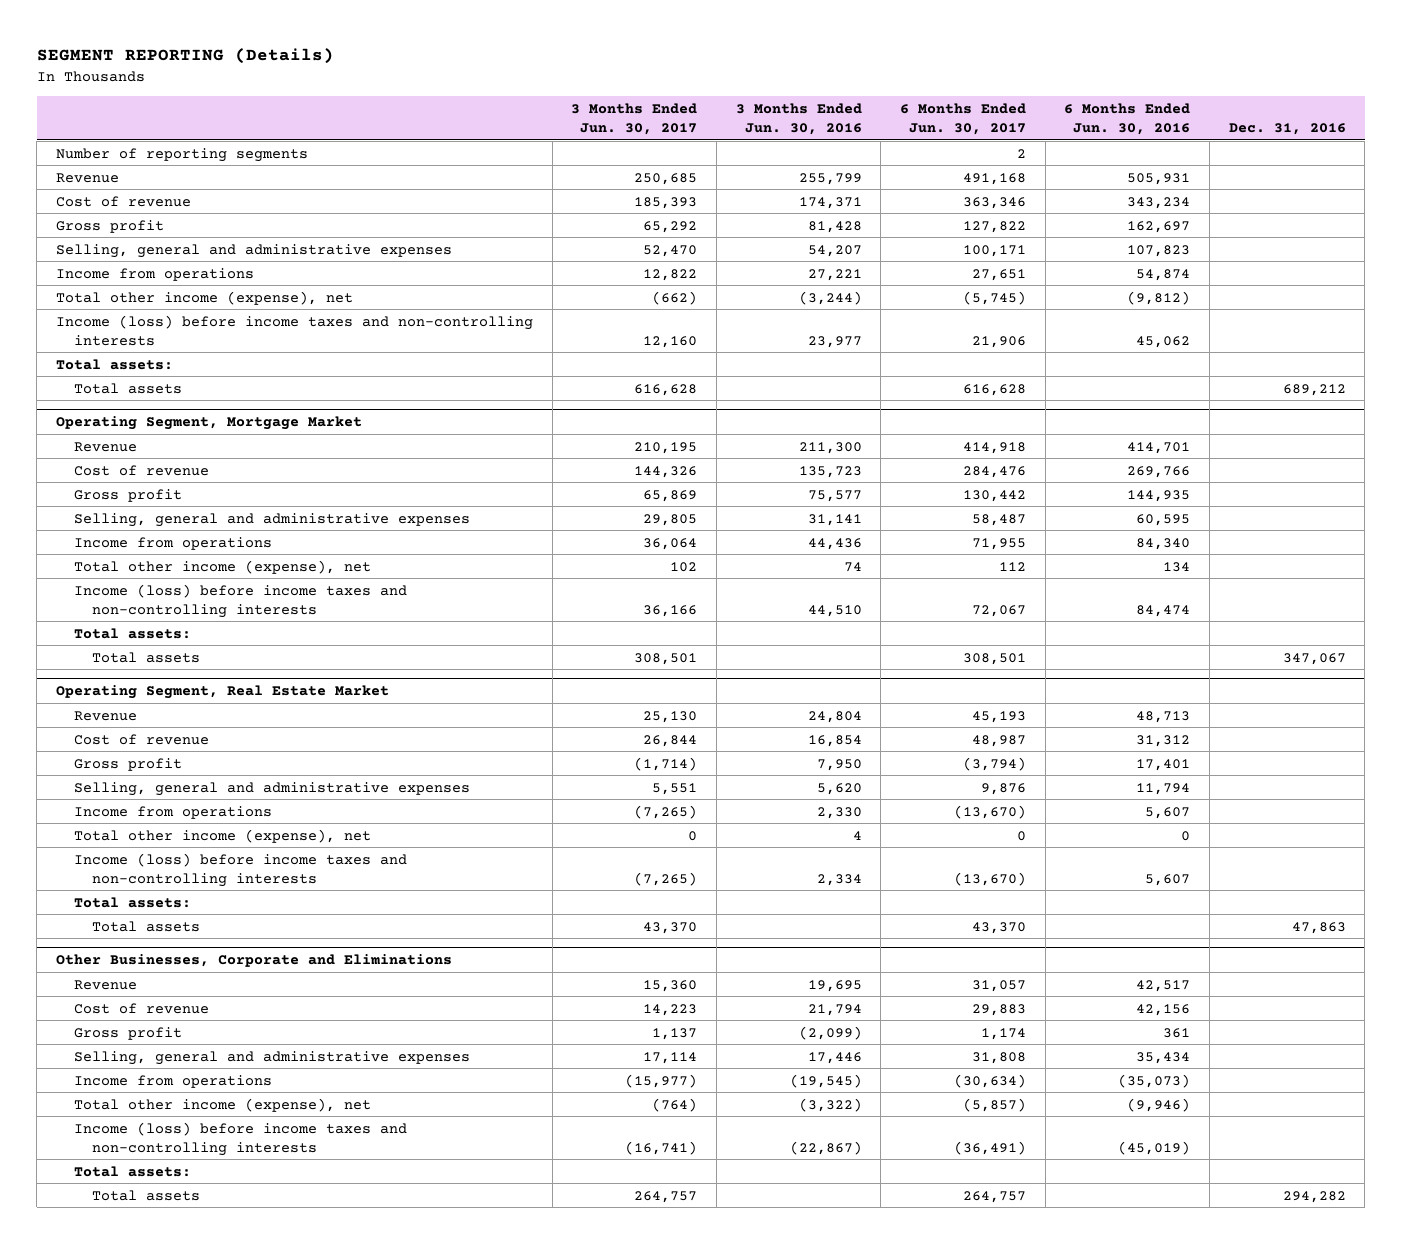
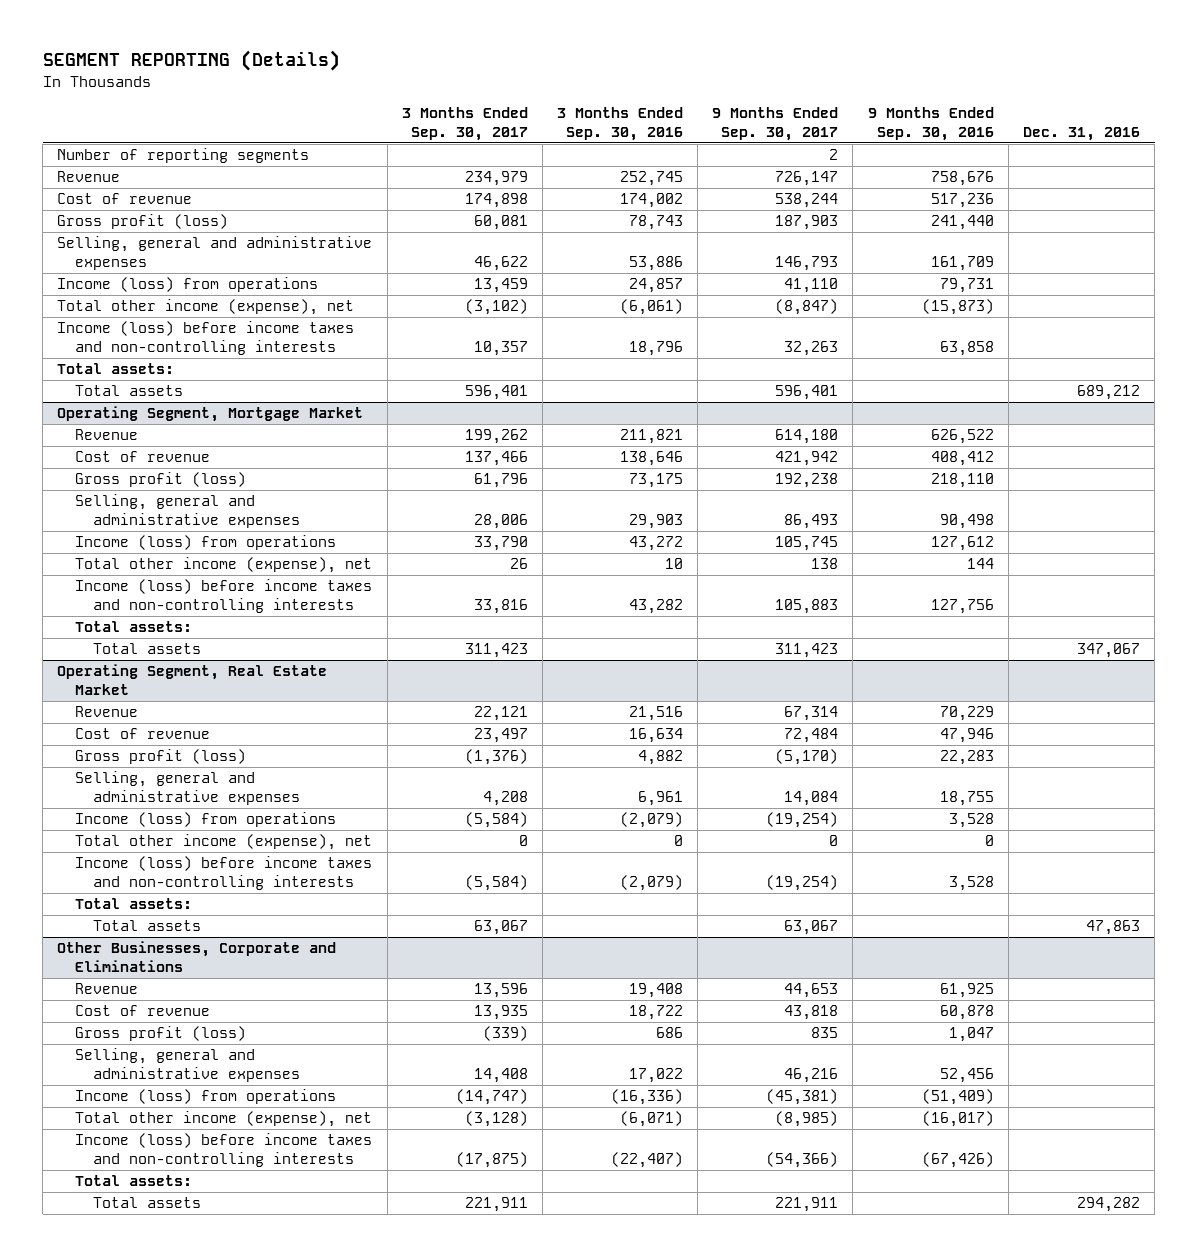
[571,102,698,135] 3 Months Ended Jun. 30, 2017 -> none
[735,102,862,135] 3 Months Ended Jun. 30, 2016 -> none
[899,102,1026,135] 6 Months Ended Jun. 30, 2017 -> none
[1064,102,1191,135] 6 Months Ended Jun. 30, 2016 -> none
none -> [401,107,528,141] 3 Months Ended Sep. 30, 2017
none -> [557,107,684,141] 3 Months Ended Sep. 30, 2016
none -> [712,107,839,141] 9 Months Ended Sep. 30, 2017
none -> [867,107,994,141] 9 Months Ended Sep. 30, 2016
[55,219,164,233] Gross profit -> [57,214,229,230] Gross profit (loss)
[55,267,254,281] Income from operations -> [57,277,319,293] Income (loss) from operations
[73,488,182,502] Gross profit -> [75,472,247,488] Gross profit (loss)
[73,536,272,550] Income from operations -> [75,535,337,551] Income (loss) from operations
[73,757,182,771] Gross profit -> [75,749,247,765] Gross profit (loss)
[73,805,272,819] Income from operations -> [75,812,337,828] Income (loss) from operations
[73,1026,182,1040] Gross profit -> [75,1026,247,1042] Gross profit (loss)
[73,1074,272,1088] Income from operations -> [75,1089,337,1105] Income (loss) from operations

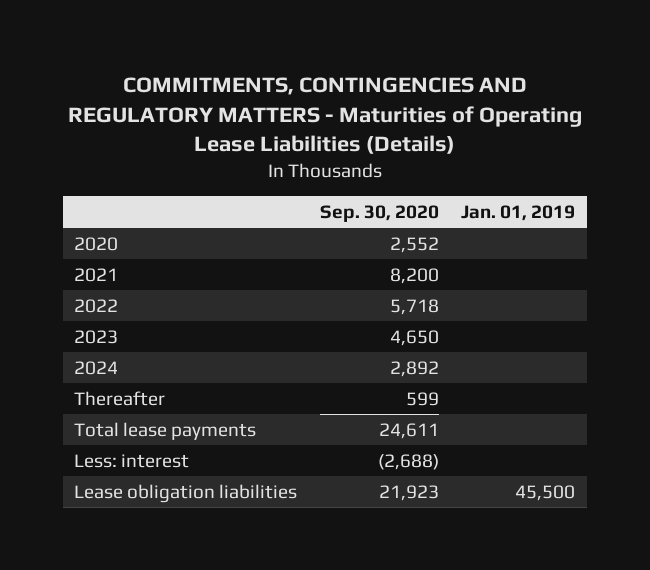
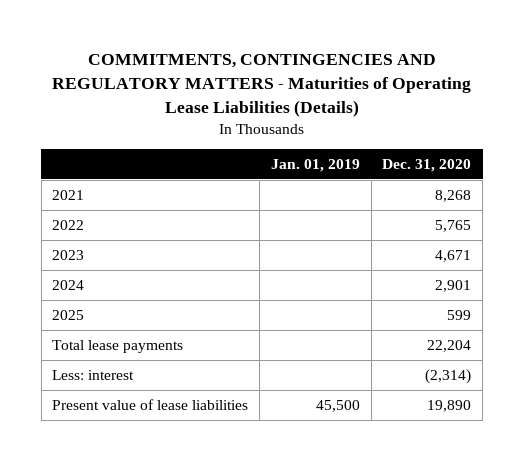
[319,204,439,222] Sep. 30, 2020 -> none
none -> [382,159,472,173] Dec. 31, 2020
[74,236,119,251] 2020 -> none
[74,390,166,406] Thereafter -> none
none -> [52,309,85,320] 2025
[74,483,298,503] Lease obligation liabilities -> [52,398,249,410] Present value of lease liabilities

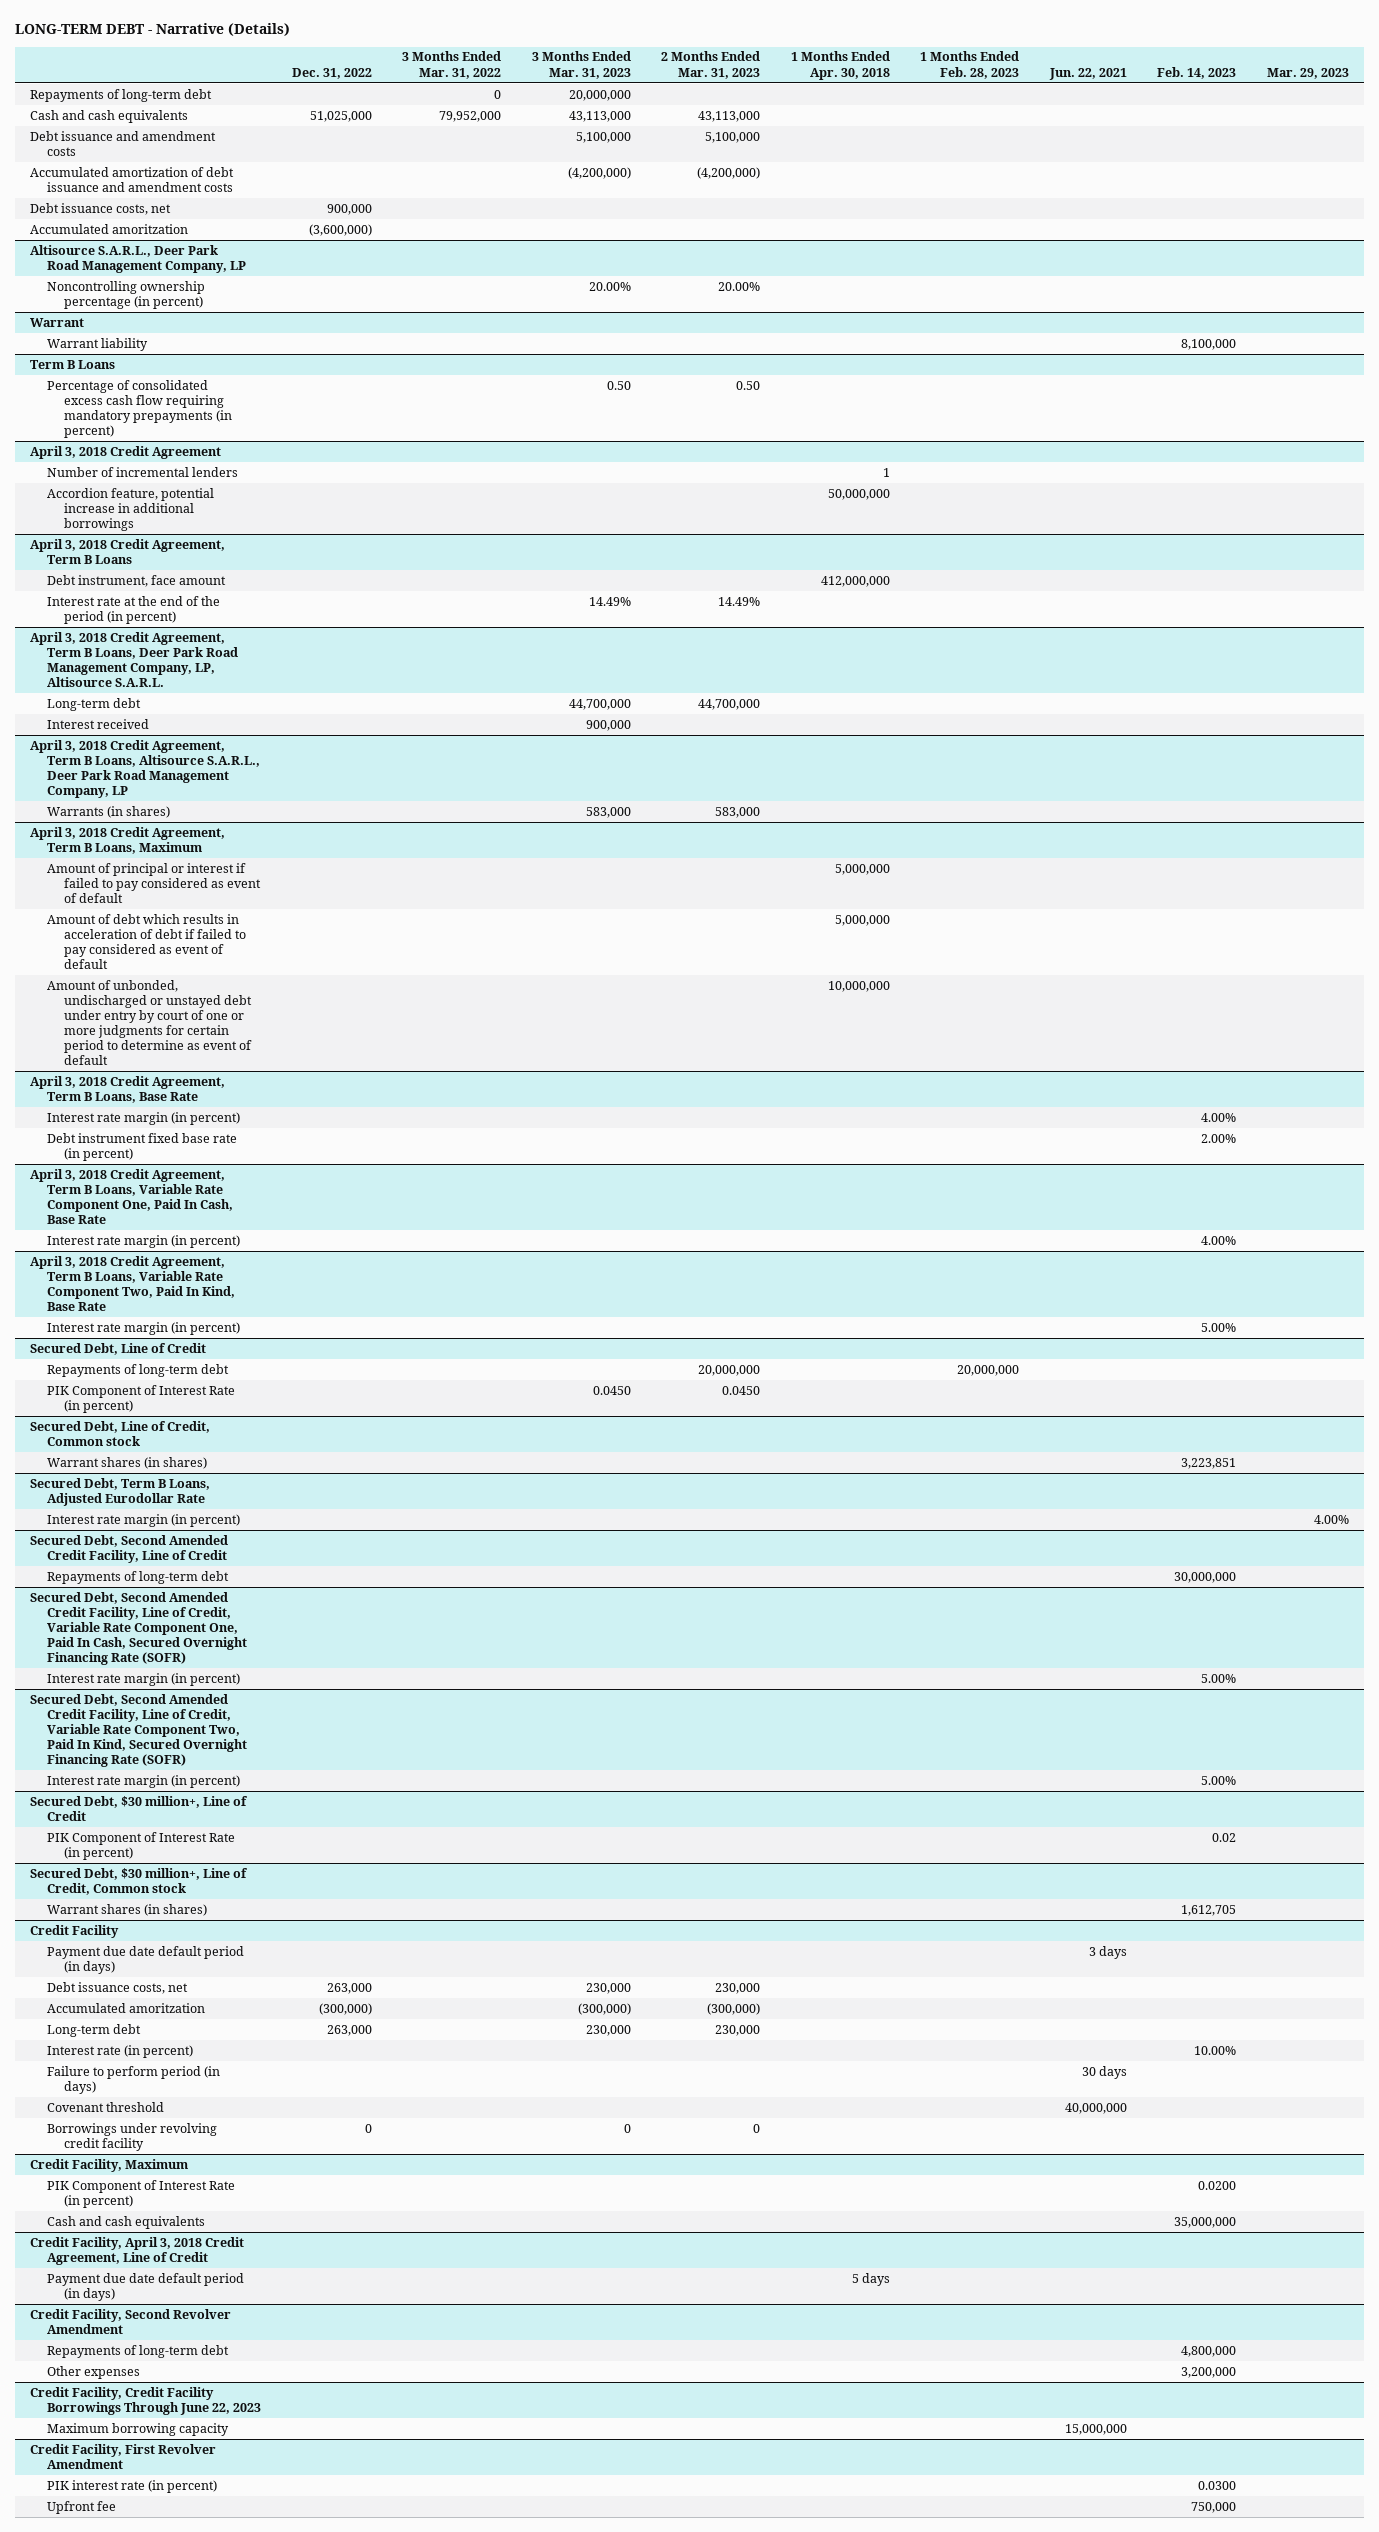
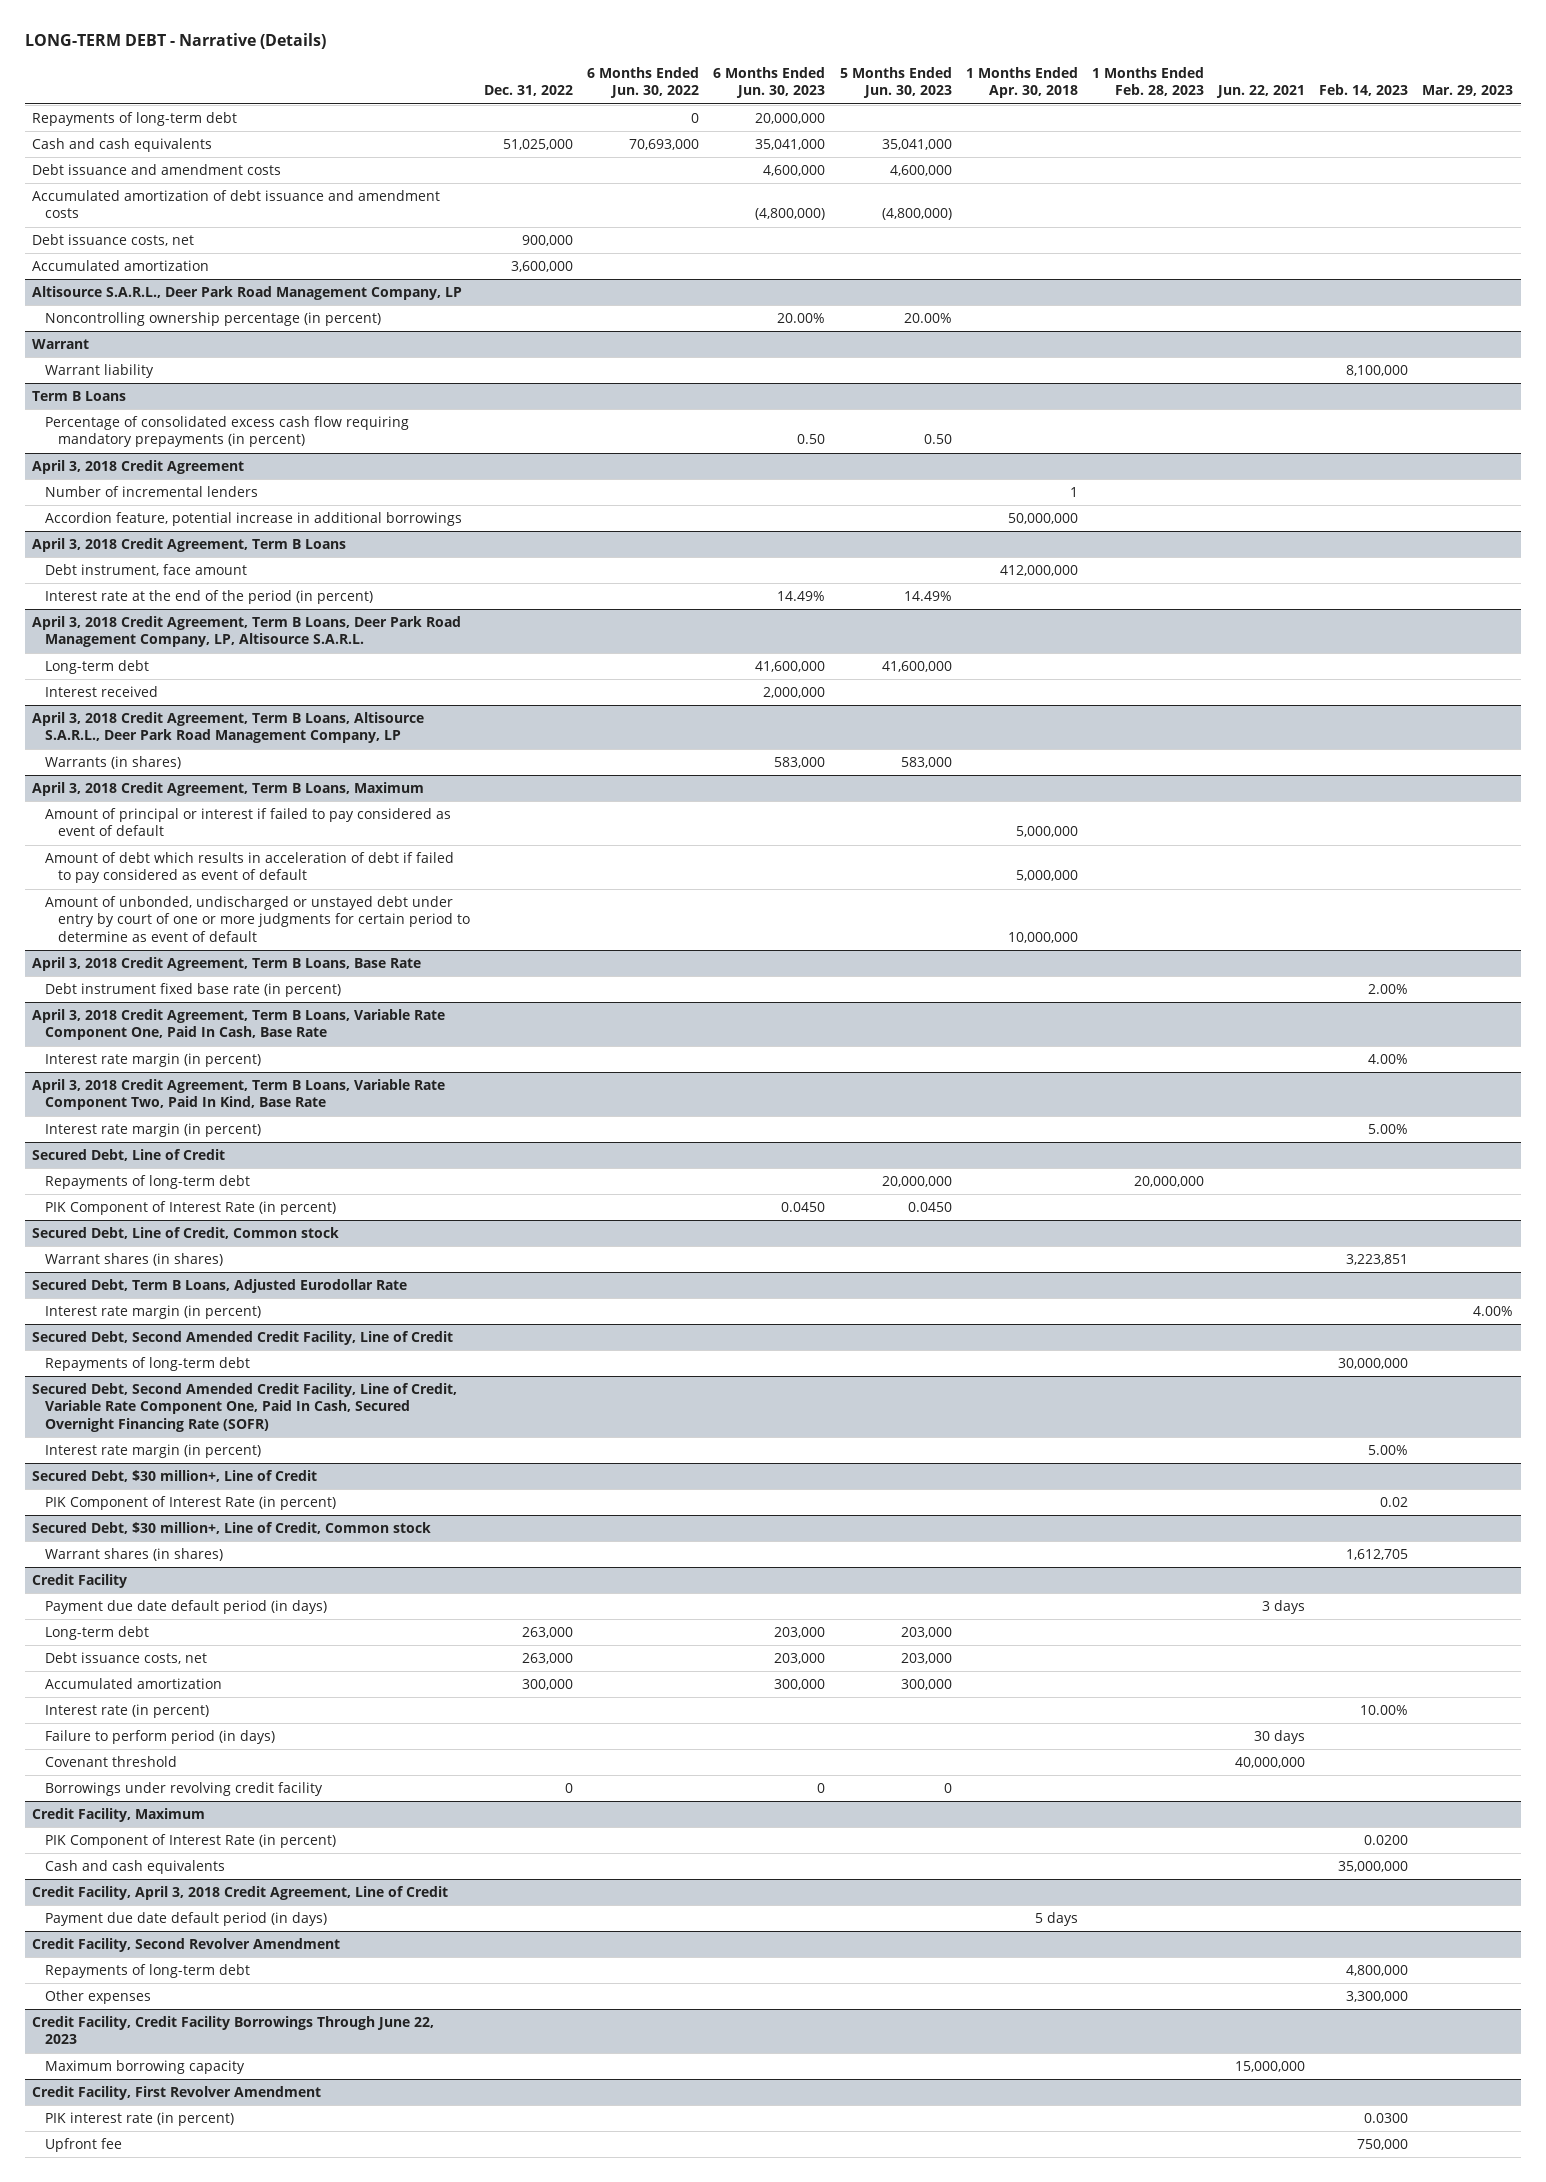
[402,51,502,79] 3 Months Ended Mar. 31, 2022 -> none
[531,51,631,79] 3 Months Ended Mar. 31, 2023 -> none
[661,51,761,79] 2 Months Ended Mar. 31, 2023 -> none
none -> [587,66,700,99] 6 Months Ended Jun. 30, 2022
none -> [713,66,826,99] 6 Months Ended Jun. 30, 2023
none -> [839,66,952,99] 5 Months Ended Jun. 30, 2023
[30,223,189,234] Accumulated amoritzation -> [32,259,210,271] Accumulated amortization
[308,223,372,236] (3,600,000) -> [510,260,573,272] 3,600,000
[47,1111,241,1125] Interest rate margin (in percent) -> none
[30,1693,248,1768] Secured Debt, Second Amended Credit Facility, Line of Credit, Variable Rate Component Two, Paid In Kind, Secured Overnight Financing Rate (SOFR) -> none
[47,1774,241,1788] Interest rate margin (in percent) -> none
[47,2002,206,2013] Accumulated amoritzation -> none
[47,1981,189,1994] Debt issuance costs, net -> [44,1651,207,1664] Debt issuance costs, net
none -> [44,1677,222,1689] Accumulated amortization
[1181,2366,1237,2378] 3,200,000 -> [1346,1990,1409,2002] 3,300,000

